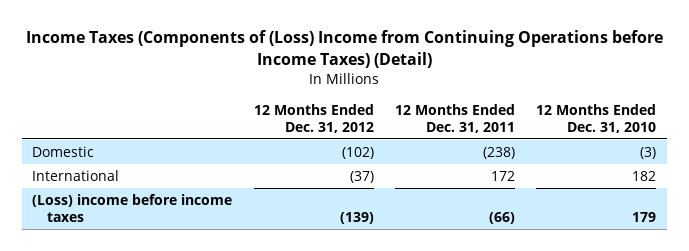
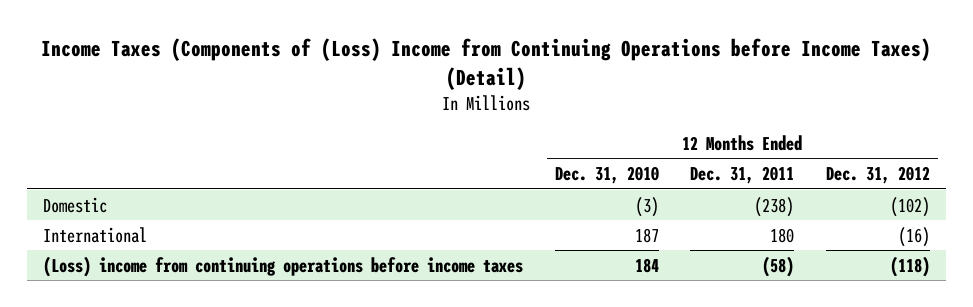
[349,171,374,184] (37) -> [898,226,931,247] (16)
[491,171,516,182] 172 -> [770,227,795,243] 180
[632,171,657,182] 182 -> [634,227,659,243] 187
[32,194,233,223] (Loss) income before income taxes -> [42,255,523,277] (Loss) income from continuing operations before income taxes
[339,212,374,225] (139) -> [890,255,931,277] (118)
[489,212,516,225] (66) -> [762,255,795,277] (58)
[632,212,657,223] 179 -> [634,257,659,273] 184

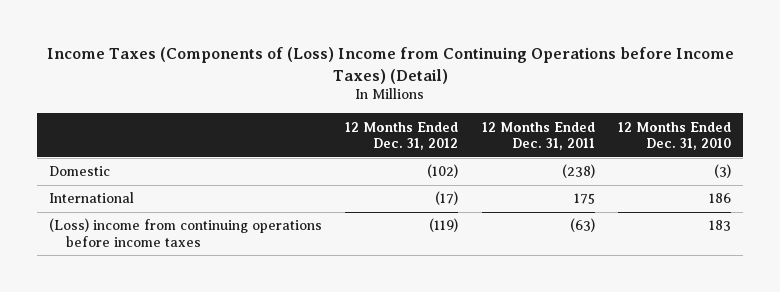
[634,227,659,243] 187 -> [709,193,732,204] 186
[770,227,795,243] 180 -> [573,193,595,205] 175
[898,226,931,247] (16) -> [435,191,459,206] (17)
[634,257,659,273] 184 -> [709,220,732,232] 183
[762,255,795,277] (58) -> [569,218,595,233] (63)
[890,255,931,277] (118) -> [429,218,459,233] (119)

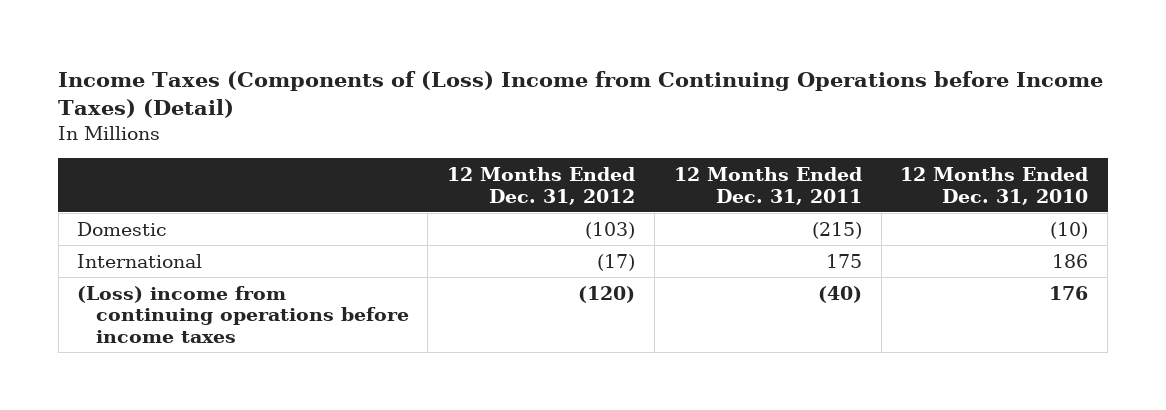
[427,164,459,179] (102) -> [585,221,636,239] (103)
[561,164,595,179] (238) -> [811,221,862,239] (215)
[714,164,732,179] (3) -> [1050,221,1089,239] (10)
[429,218,459,233] (119) -> [578,285,636,303] (120)
[569,218,595,233] (63) -> [817,285,862,303] (40)
[709,220,732,232] 183 -> [1049,285,1089,300] 176

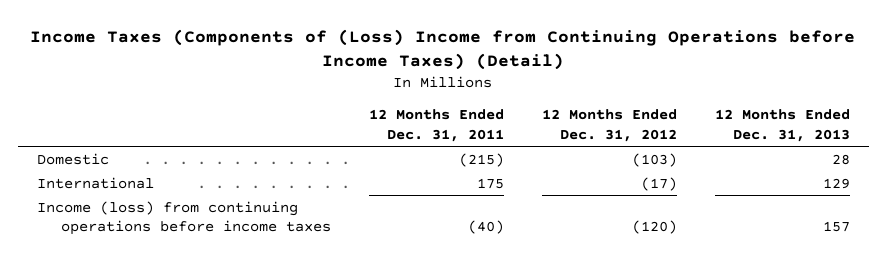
[900,167,1089,205] 12 Months Ended Dec. 31, 2010 -> none
none -> [714,109,850,142] 12 Months Ended Dec. 31, 2013
[77,285,409,343] (Loss) income from continuing operations before income taxes -> [36,200,331,235] Income (loss) from continuing operations before income taxes

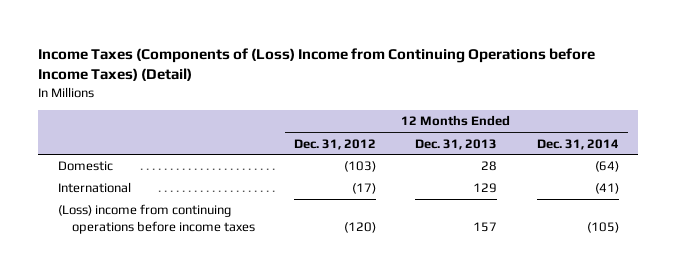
[368,109,504,142] 12 Months Ended Dec. 31, 2011 -> none
none -> [536,138,619,150] Dec. 31, 2014
[36,200,331,235] Income (loss) from continuing operations before income taxes -> [57,204,256,234] (Loss) income from continuing operations before income taxes

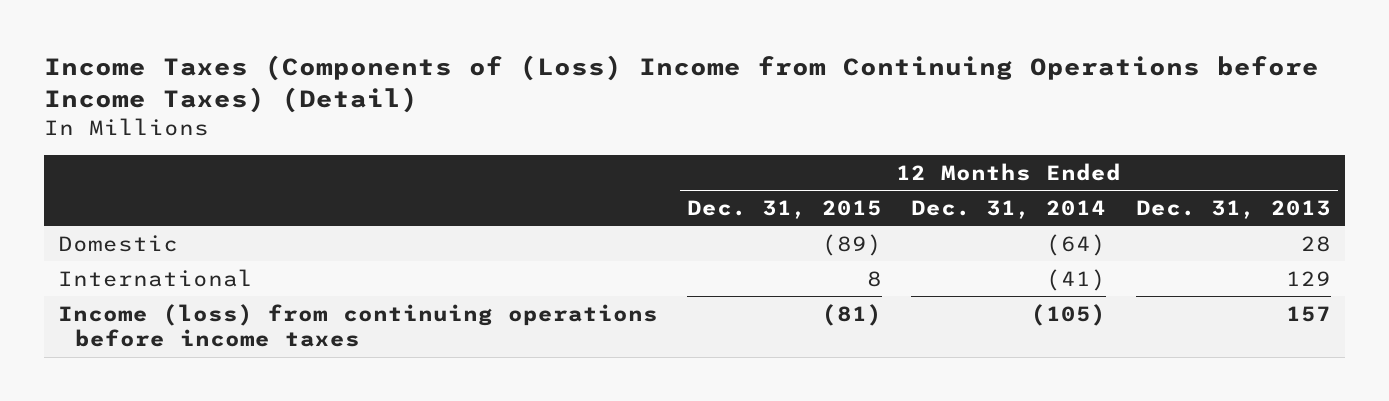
[294,138,377,150] Dec. 31, 2012 -> none
none -> [687,199,883,219] Dec. 31, 2015
[57,204,256,234] (Loss) income from continuing operations before income taxes -> [58,303,659,348] Income (loss) from continuing operations before income taxes

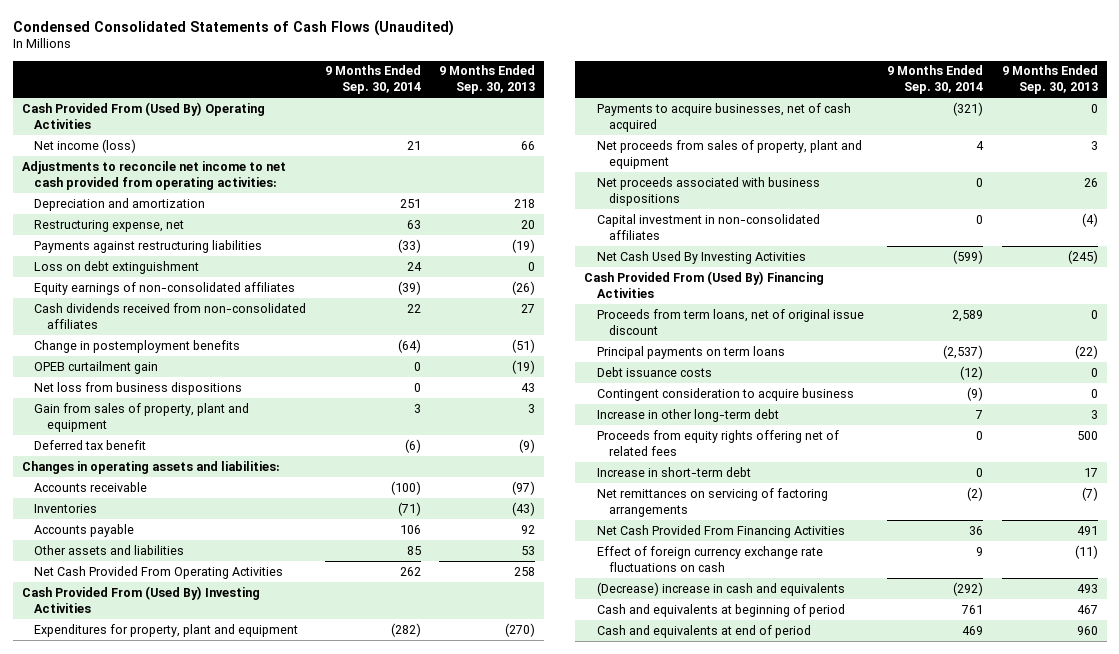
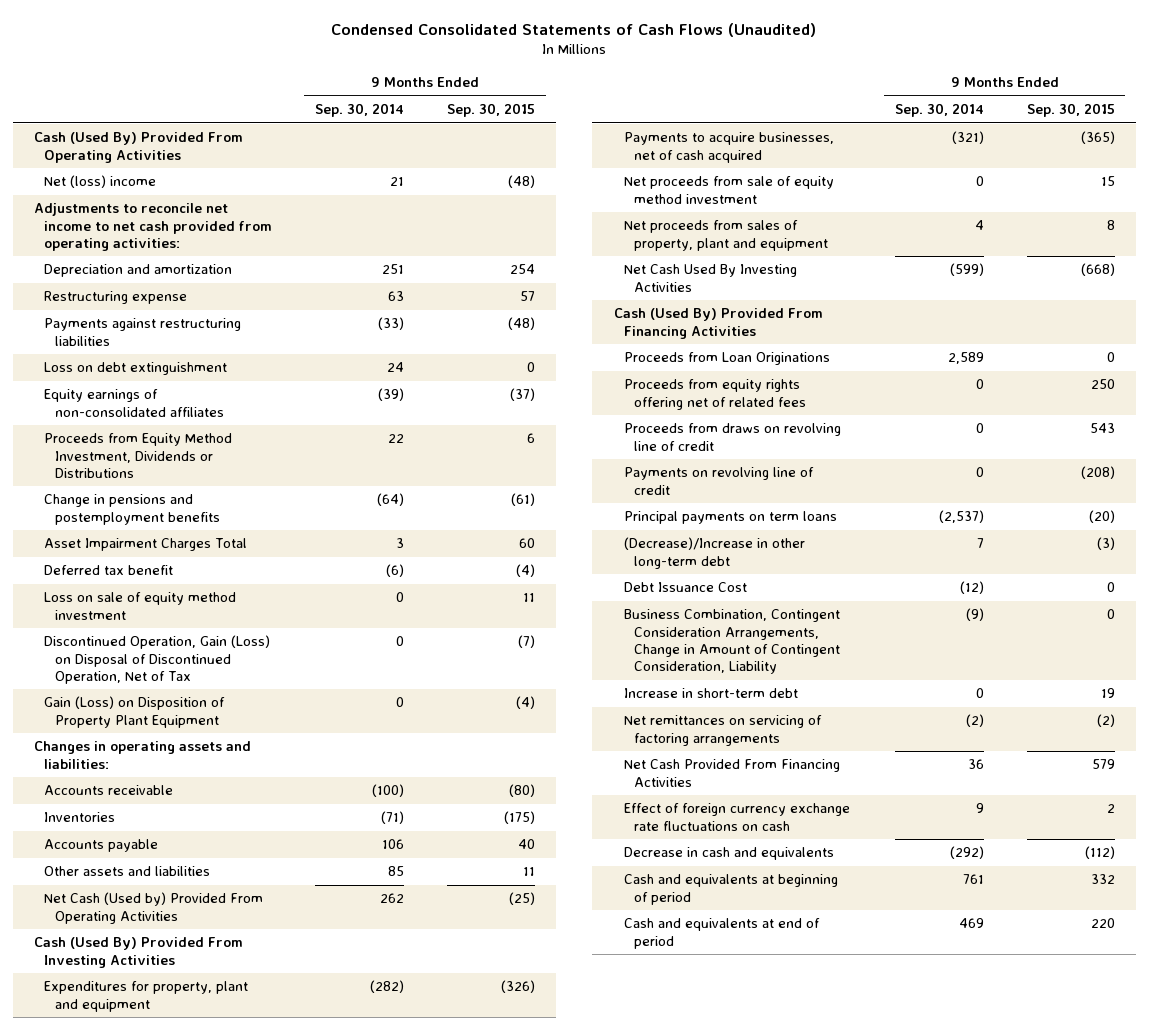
[439,65,536,95] 9 Months Ended Sep. 30, 2013 -> none
none -> [447,103,536,118] Sep. 30, 2015
[21,101,265,129] Cash Provided From (Used By) Operating Activities -> [34,132,244,163] Cash (Used By) Provided From Operating Activities
[34,138,137,153] Net income (loss) -> [44,175,157,189] Net (loss) income
[34,219,185,232] Restructuring expense, net -> [44,291,188,305] Restructuring expense
[34,360,159,374] OPEB curtailment gain -> none
[34,381,243,395] Net loss from business dispositions -> none
[34,302,307,329] Cash dividends received from non-consolidated affiliates -> [44,433,233,478] Proceeds from Equity Method Investment, Dividends or Distributions
[34,339,241,353] Change in postemployment benefits -> [44,494,220,525] Change in pensions and postemployment benefits
[34,402,250,432] Gain from sales of property, plant and equipment -> [44,538,248,552] Asset Impairment Charges Total
none -> [44,592,237,620] Loss on sale of equity method investment
none -> [44,635,271,684] Discontinued Operation, Gain (Loss) on Disposal of Discontinued Operation, Net of Tax
none -> [44,696,226,728] Gain (Loss) on Disposition of Property Plant Equipment
[34,565,284,579] Net Cash Provided From Operating Activities -> [44,892,264,924] Net Cash (Used by) Provided From Operating Activities
[21,585,260,613] Cash Provided From (Used By) Investing Activities -> [34,937,244,968] Cash (Used By) Provided From Investing Activities
none -> [623,176,834,204] Net proceeds from sale of equity method investment
[596,176,820,206] Net proceeds associated with business dispositions -> none
[596,213,820,240] Capital investment in non-consolidated affiliates -> none
[596,366,712,377] Debt issuance costs -> none
[596,387,854,401] Contingent consideration to acquire business -> none
[596,408,779,422] Increase in other long-term debt -> none
[584,270,825,298] Cash Provided From (Used By) Financing Activities -> [613,308,823,339] Cash (Used By) Provided From Financing Activities
[596,308,864,335] Proceeds from term loans, net of original issue discount -> [623,352,830,366] Proceeds from Loan Originations
none -> [623,423,841,451] Proceeds from draws on revolving line of credit
none -> [623,467,814,495] Payments on revolving line of credit
[596,345,785,359] Principal payments on term loans -> [623,511,837,525] Principal payments on term loans
none -> [623,537,805,569] (Decrease)/Increase in other long-term debt
none -> [623,582,747,593] Debt Issuance Cost
none -> [623,609,841,675] Business Combination, Contingent Consideration Arrangements, Change in Amount of Contingent Consideration, Liability
[596,581,845,596] (Decrease) increase in cash and equivalents -> [623,847,834,861] Decrease in cash and equivalents

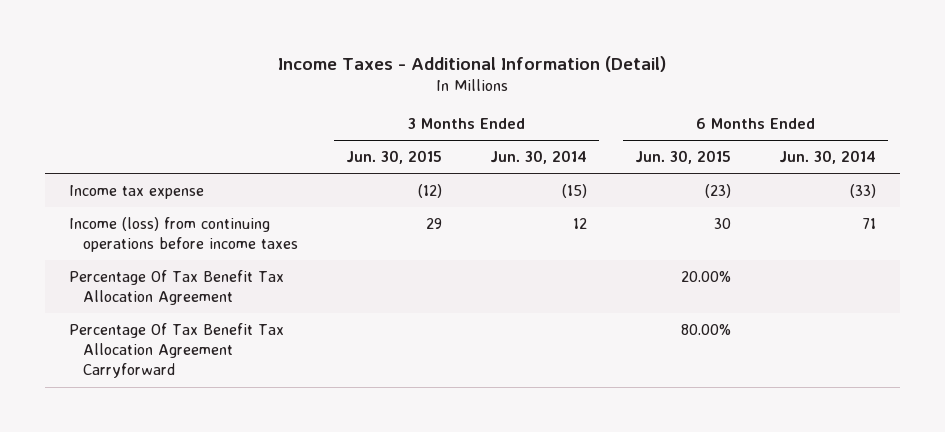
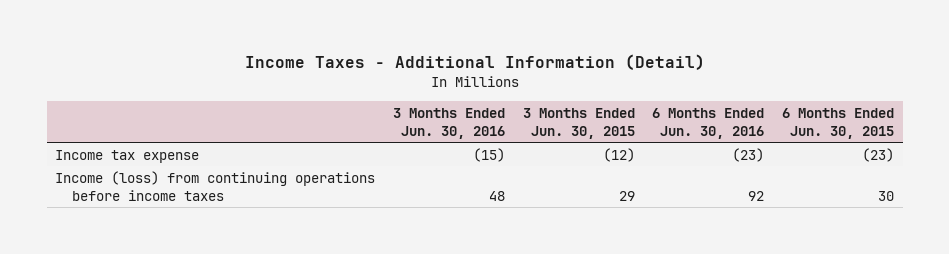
[490,150,588,165] Jun. 30, 2014 -> none
[779,150,877,165] Jun. 30, 2014 -> none
none -> [393,107,506,139] 3 Months Ended Jun. 30, 2016
none -> [652,107,765,139] 6 Months Ended Jun. 30, 2016
[68,269,284,306] Percentage Of Tax Benefit Tax Allocation Agreement -> none
[68,322,284,379] Percentage Of Tax Benefit Tax Allocation Agreement Carryforward -> none

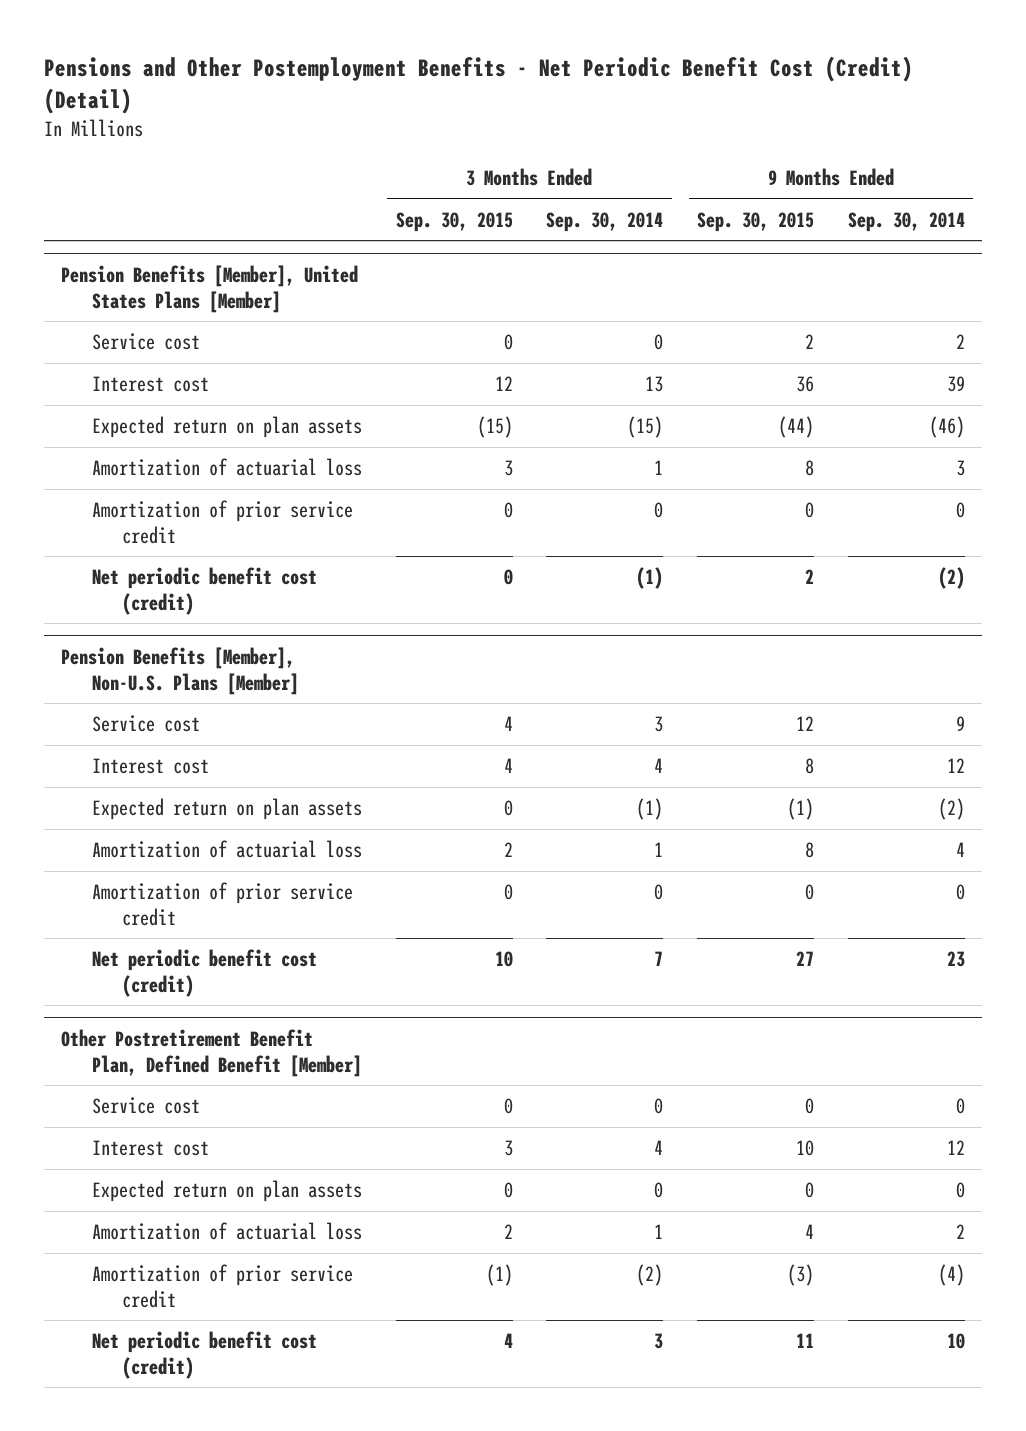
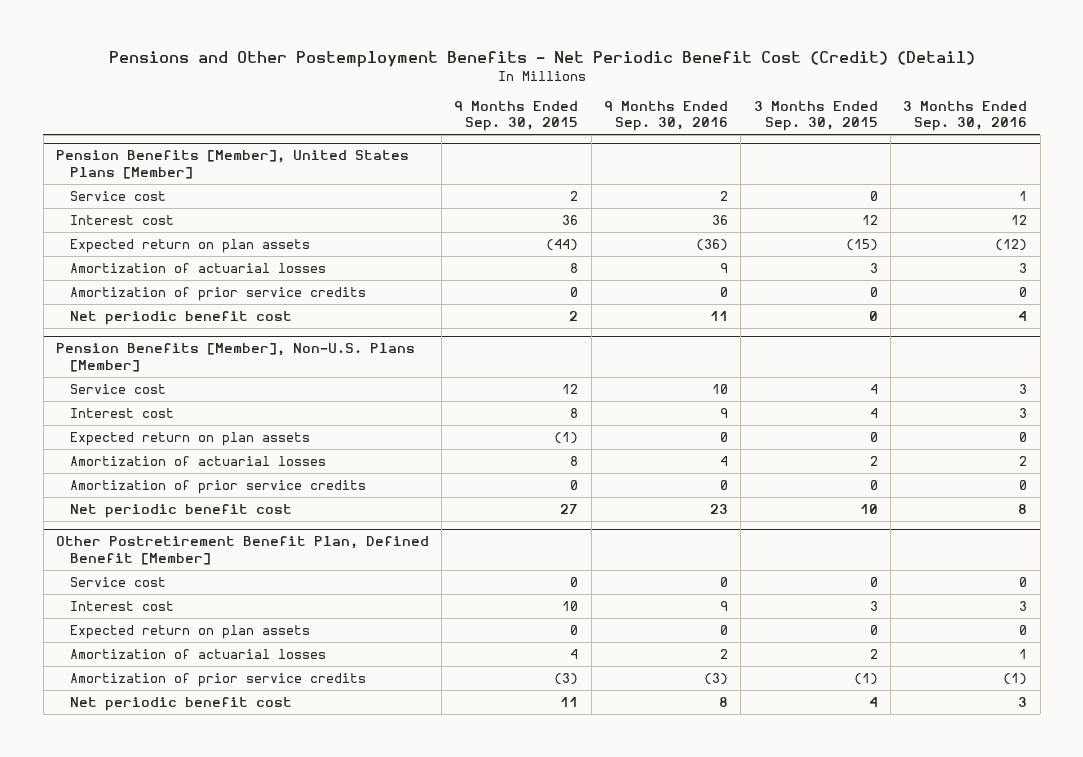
[546,211,664,232] Sep. 30, 2014 -> none
[847,211,965,232] Sep. 30, 2014 -> none
none -> [604,100,729,132] 9 Months Ended Sep. 30, 2016
none -> [903,100,1028,132] 3 Months Ended Sep. 30, 2016
[91,458,362,477] Amortization of actuarial loss -> [69,262,326,273] Amortization of actuarial losses
[91,500,353,544] Amortization of prior service credit -> [69,286,366,301] Amortization of prior service credits
[91,567,317,615] Net periodic benefit cost (credit) -> [69,310,292,325] Net periodic benefit cost
[91,840,362,859] Amortization of actuarial loss -> [69,455,326,466] Amortization of actuarial losses
[91,882,353,926] Amortization of prior service credit -> [69,479,366,494] Amortization of prior service credits
[91,949,317,997] Net periodic benefit cost (credit) -> [69,503,292,518] Net periodic benefit cost
[91,1222,362,1241] Amortization of actuarial loss -> [69,648,326,659] Amortization of actuarial losses
[91,1264,353,1308] Amortization of prior service credit -> [69,672,366,687] Amortization of prior service credits
[91,1331,317,1379] Net periodic benefit cost (credit) -> [69,696,292,711] Net periodic benefit cost

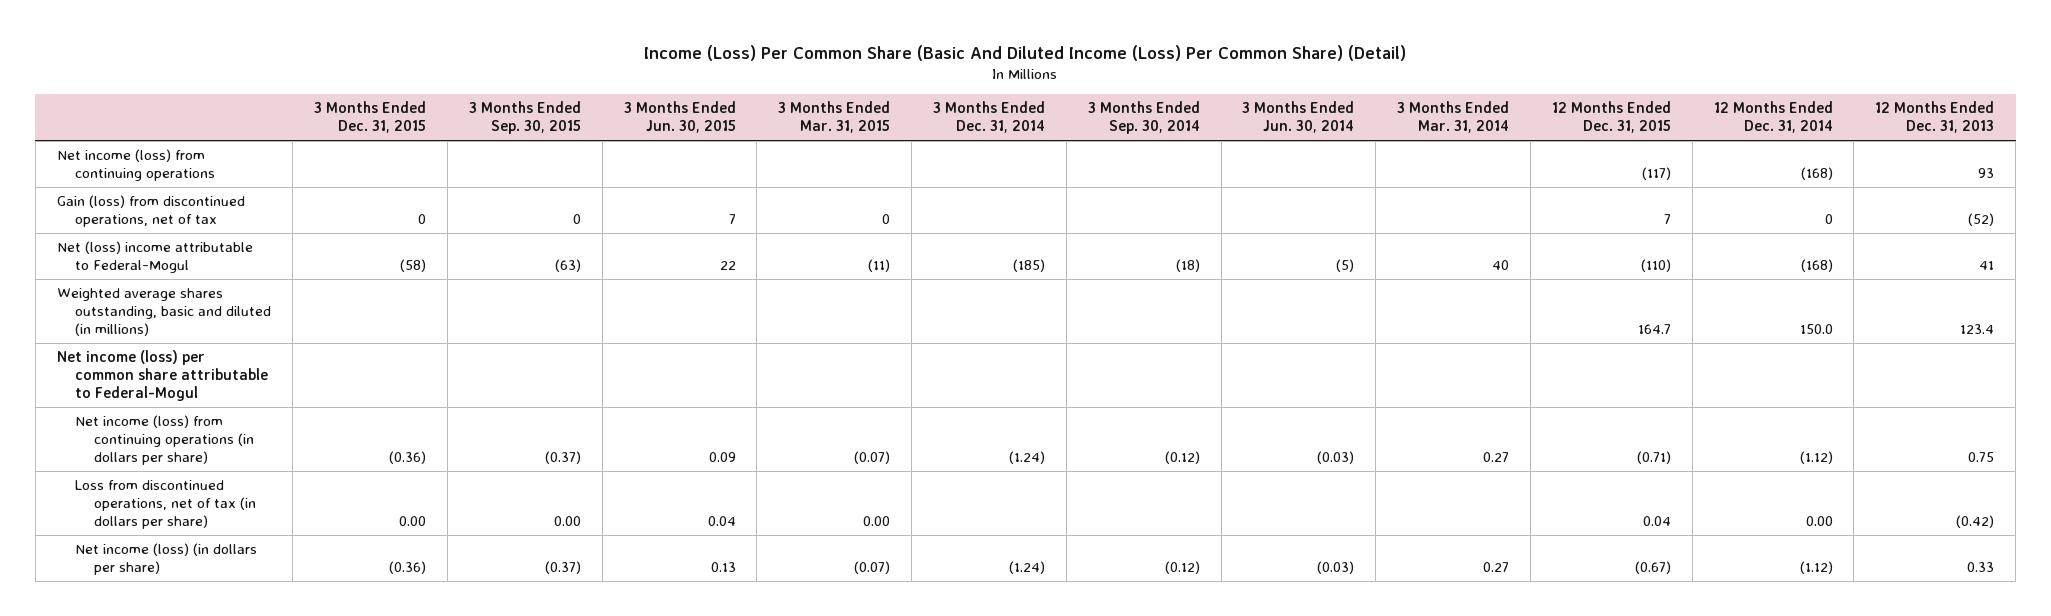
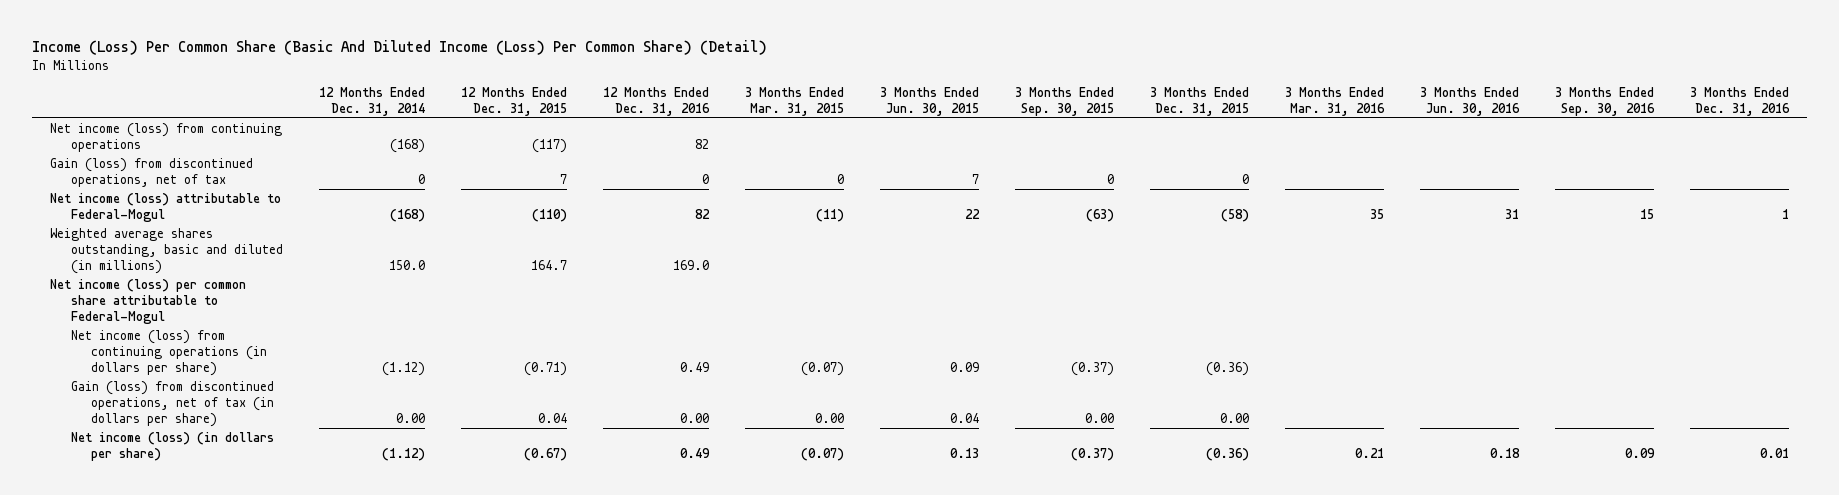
[932,101,1045,134] 3 Months Ended Dec. 31, 2014 -> none
[1087,101,1200,135] 3 Months Ended Sep. 30, 2014 -> none
[1242,101,1355,134] 3 Months Ended Jun. 30, 2014 -> none
[1397,101,1510,134] 3 Months Ended Mar. 31, 2014 -> none
[1875,101,1995,134] 12 Months Ended Dec. 31, 2013 -> none
none -> [602,86,710,116] 12 Months Ended Dec. 31, 2016
none -> [1285,86,1386,116] 3 Months Ended Mar. 31, 2016
none -> [1420,86,1521,116] 3 Months Ended Jun. 30, 2016
none -> [1555,86,1656,116] 3 Months Ended Sep. 30, 2016
none -> [1690,86,1791,116] 3 Months Ended Dec. 31, 2016
[56,240,253,274] Net (loss) income attributable to Federal-Mogul -> [49,193,281,222] Net income (loss) attributable to Federal-Mogul
[75,479,257,530] Loss from discontinued operations, net of tax (in dollars per share) -> [70,381,275,427] Gain (loss) from discontinued operations, net of tax (in dollars per share)

